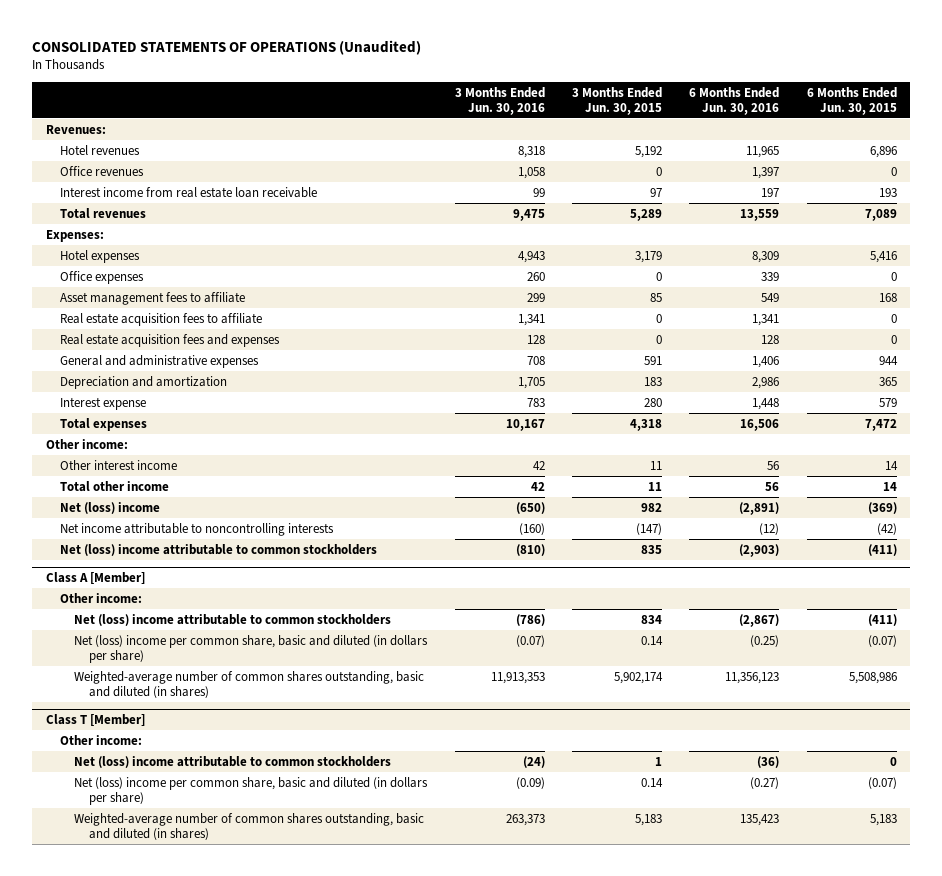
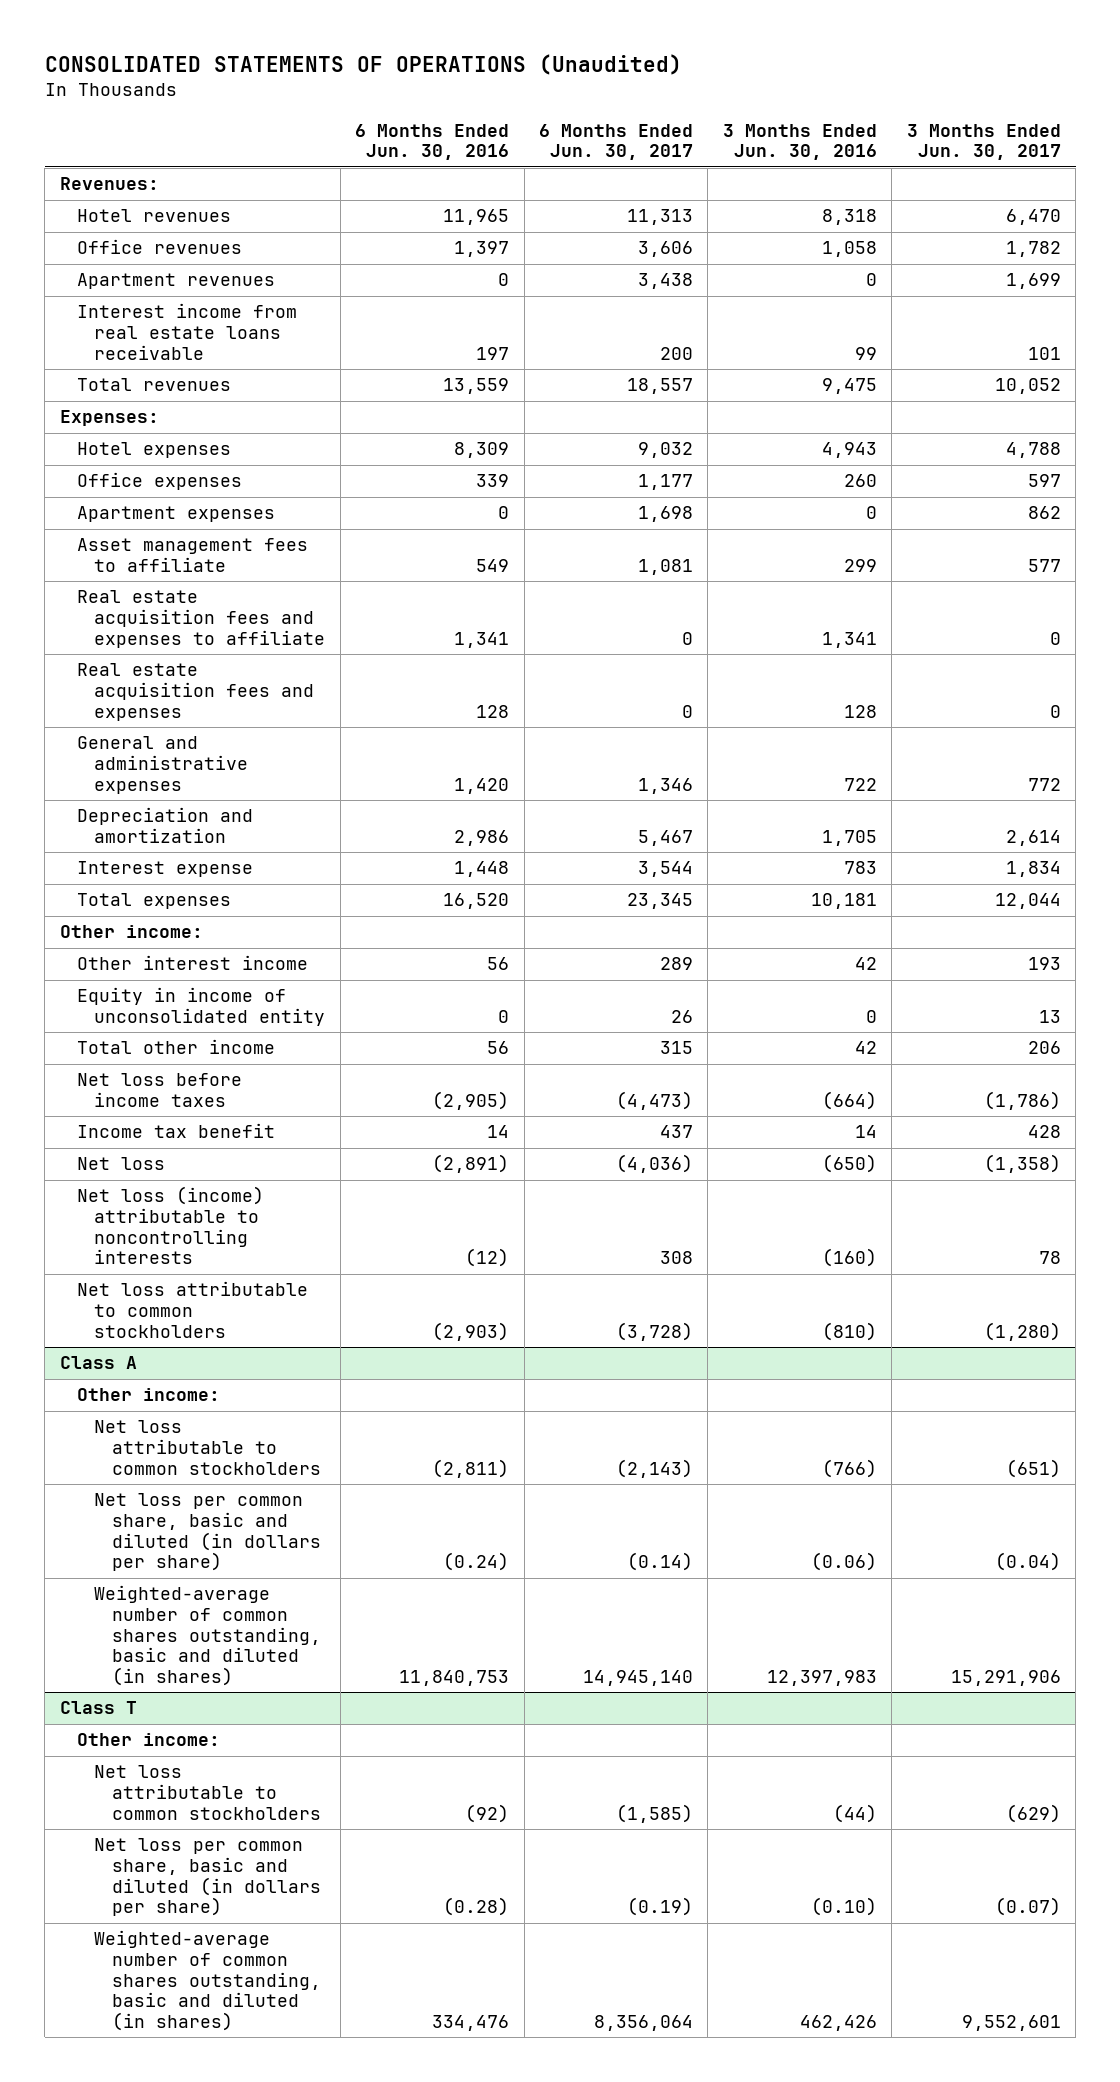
[571,86,662,115] 3 Months Ended Jun. 30, 2015 -> none
[806,86,897,115] 6 Months Ended Jun. 30, 2015 -> none
none -> [538,123,693,161] 6 Months Ended Jun. 30, 2017
none -> [906,123,1061,161] 3 Months Ended Jun. 30, 2017
none -> [76,273,275,290] Apartment revenues
[59,186,317,198] Interest income from real estate loan receivable -> [76,303,297,360] Interest income from real estate loans receivable
none -> [76,506,275,523] Apartment expenses
[59,312,262,326] Real estate acquisition fees to affiliate -> [76,590,326,648] Real estate acquisition fees and expenses to affiliate
[526,355,545,365] 708 -> [843,777,877,791] 722
[752,355,780,368] 1,406 -> [454,777,510,794] 1,420
[505,418,545,431] 10,167 -> [810,893,877,910] 10,181
[740,418,780,431] 16,506 -> [443,893,510,910] 16,520
none -> [76,987,326,1026] Equity in income of unconsolidated entity
none -> [76,1073,242,1107] Net loss before income taxes
none -> [76,1123,275,1139] Income tax benefit
[59,501,160,514] Net (loss) income -> [76,1157,165,1171] Net loss
[59,522,334,536] Net income attributable to noncontrolling interests -> [76,1186,264,1265] Net loss (income) attributable to noncontrolling interests
[59,543,377,556] Net (loss) income attributable to common stockholders -> [76,1281,308,1338] Net loss attributable to common stockholders
[45,572,145,585] Class A [Member] -> [59,1356,137,1370] Class A
[74,613,392,626] Net (loss) income attributable to common stockholders -> [94,1420,321,1475] Net loss attributable to common stockholders
[515,613,545,626] (786) -> [821,1458,877,1478] (766)
[739,613,780,627] (2,867) -> [432,1458,510,1478] (2,811)
[74,634,429,663] Net (loss) income per common share, basic and diluted (in dollars per share) -> [94,1493,321,1572] Net loss per common share, basic and diluted (in dollars per share)
[515,634,545,647] (0.07) -> [810,1552,877,1572] (0.06)
[750,634,780,647] (0.25) -> [443,1552,510,1572] (0.24)
[490,671,545,684] 11,913,353 -> [766,1669,877,1686] 12,397,983
[725,671,780,684] 11,356,123 -> [399,1669,510,1686] 11,840,753
[45,714,145,727] Class T [Member] -> [59,1701,137,1715] Class T
[74,755,392,768] Net (loss) income attributable to common stockholders -> [94,1765,321,1820] Net loss attributable to common stockholders
[522,755,545,768] (24) -> [832,1803,877,1823] (44)
[757,755,780,768] (36) -> [465,1803,510,1823] (92)
[74,776,429,805] Net (loss) income per common share, basic and diluted (in dollars per share) -> [94,1838,321,1917] Net loss per common share, basic and diluted (in dollars per share)
[515,776,545,789] (0.09) -> [810,1897,877,1917] (0.10)
[750,776,780,789] (0.27) -> [443,1897,510,1917] (0.28)
[505,813,545,826] 263,373 -> [799,2014,877,2031] 462,426
[740,813,780,826] 135,423 -> [432,2014,510,2031] 334,476

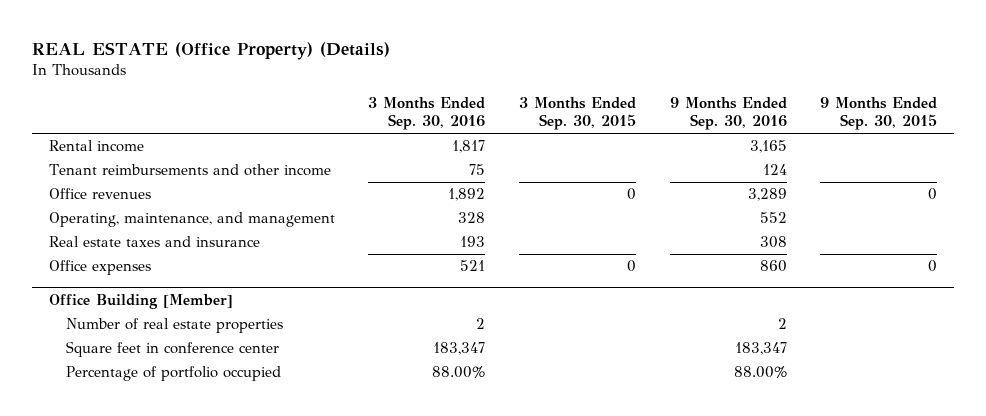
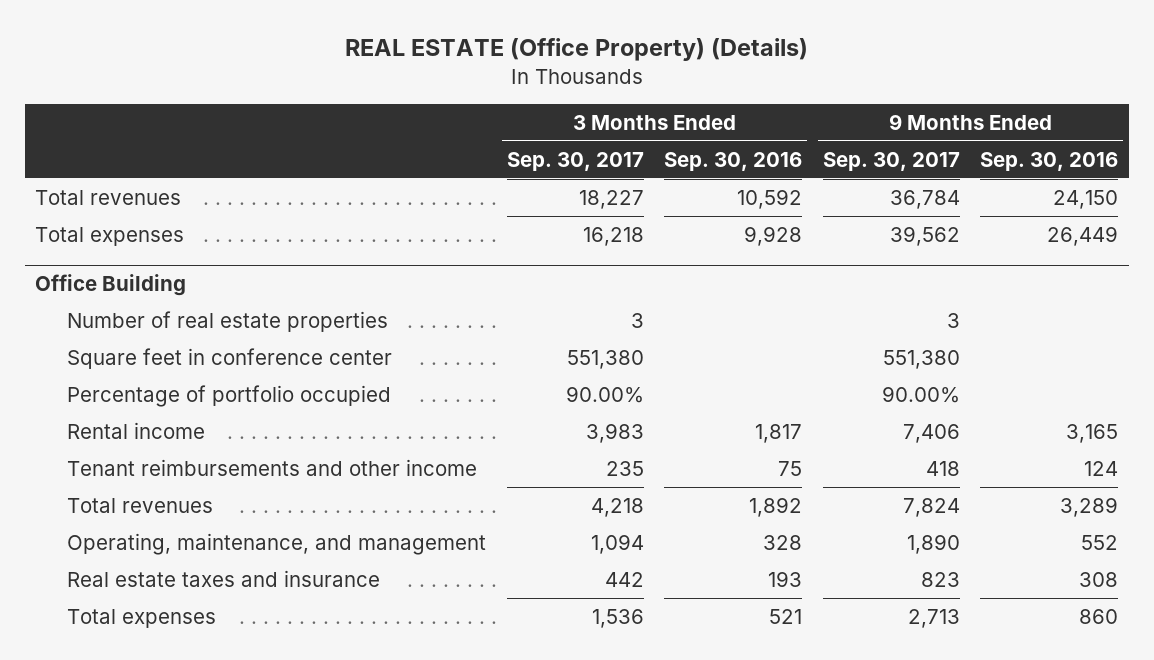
[518,96,636,131] 3 Months Ended Sep. 30, 2015 -> none
[820,96,938,131] 9 Months Ended Sep. 30, 2015 -> none
none -> [506,151,644,171] Sep. 30, 2017
none -> [822,151,960,171] Sep. 30, 2017
none -> [35,189,182,205] Total revenues
none -> [35,226,185,246] Total expenses
none -> [35,273,187,296] Office Building
none -> [67,310,389,332] Number of real estate properties
none -> [67,347,393,369] Square feet in conference center
none -> [67,384,392,407] Percentage of portfolio occupied
[48,188,151,200] Office revenues -> [67,497,214,513] Total revenues
[48,293,233,309] Office Building [Member] -> none
[65,318,283,334] Number of real estate properties -> none
[65,341,279,358] Square feet in conference center -> none
[65,366,281,382] Percentage of portfolio occupied -> none
[48,260,151,276] Office expenses -> [67,608,217,628] Total expenses

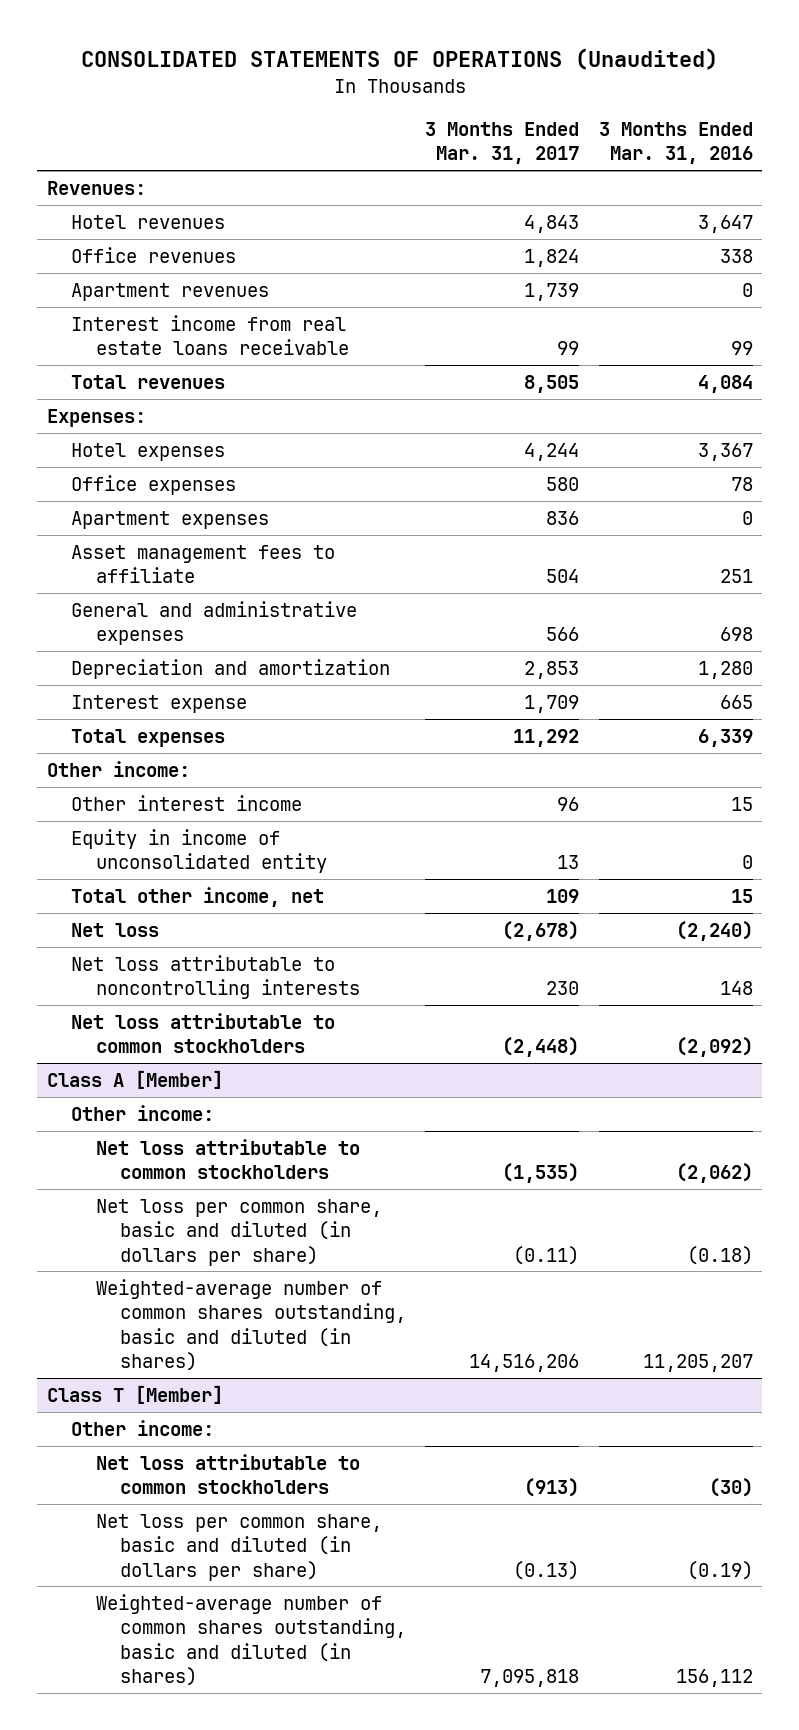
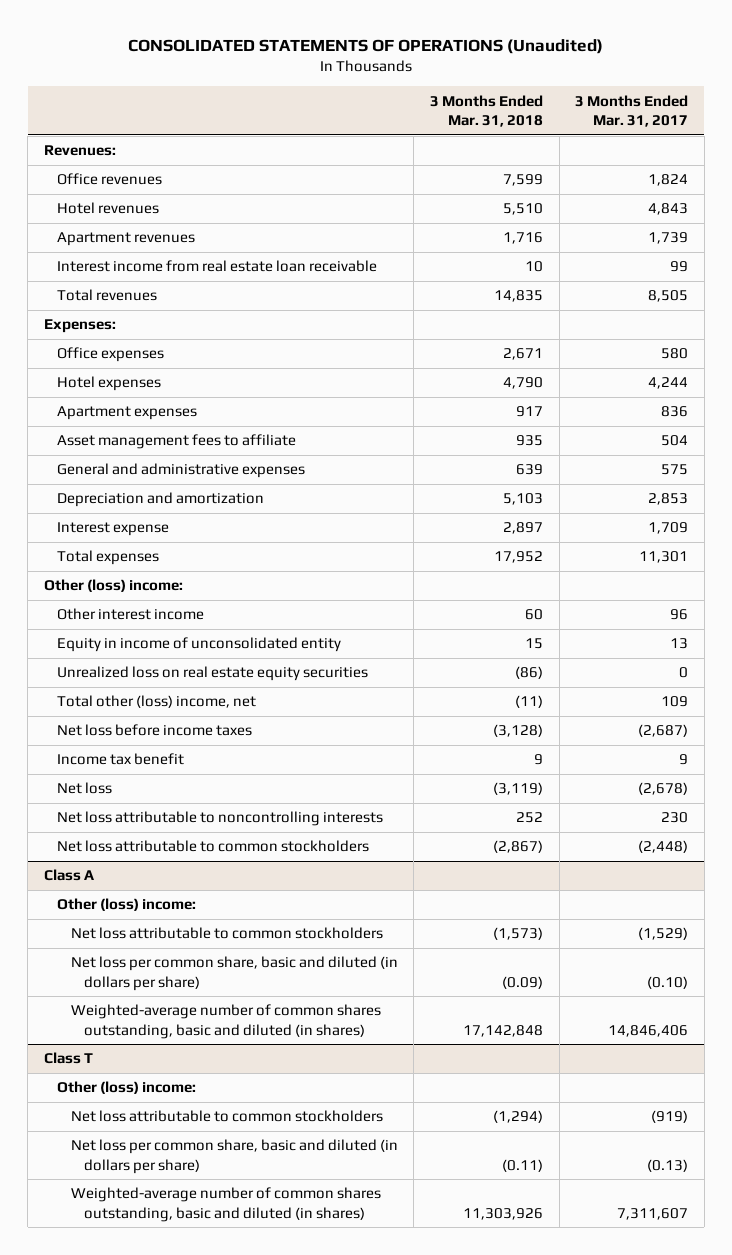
[598,121,753,165] 3 Months Ended Mar. 31, 2016 -> none
none -> [429,94,543,127] 3 Months Ended Mar. 31, 2018
[71,214,226,229] Hotel revenues -> [57,202,160,215] Hotel revenues
[71,314,349,356] Interest income from real estate loans receivable -> [57,260,378,273] Interest income from real estate loan receivable
[71,442,226,461] Hotel expenses -> [57,376,162,392] Hotel expenses
[546,627,580,642] 566 -> [661,464,689,476] 575
[513,728,580,747] 11,292 -> [639,551,689,564] 11,301
[46,760,190,777] Other income: -> [43,579,183,593] Other (loss) income:
none -> [57,666,369,682] Unrealized loss on real estate equity securities
[71,886,325,907] Total other income, net -> [57,695,257,709] Total other (loss) income, net
none -> [57,724,253,737] Net loss before income taxes
none -> [57,753,185,766] Income tax benefit
[46,1069,223,1089] Class A [Member] -> [43,869,94,882] Class A
[71,1104,215,1121] Other income: -> [57,898,197,912] Other (loss) income:
[502,1163,580,1184] (1,535) -> [638,927,689,941] (1,529)
[513,1245,580,1265] (0.11) -> [647,975,689,989] (0.10)
[469,1354,580,1373] 14,516,206 -> [608,1024,689,1037] 14,846,406
[46,1384,223,1404] Class T [Member] -> [43,1052,93,1065] Class T
[71,1419,215,1436] Other income: -> [57,1081,197,1095] Other (loss) income:
[524,1478,580,1498] (913) -> [651,1110,689,1124] (919)
[480,1669,580,1688] 7,095,818 -> [617,1207,689,1220] 7,311,607

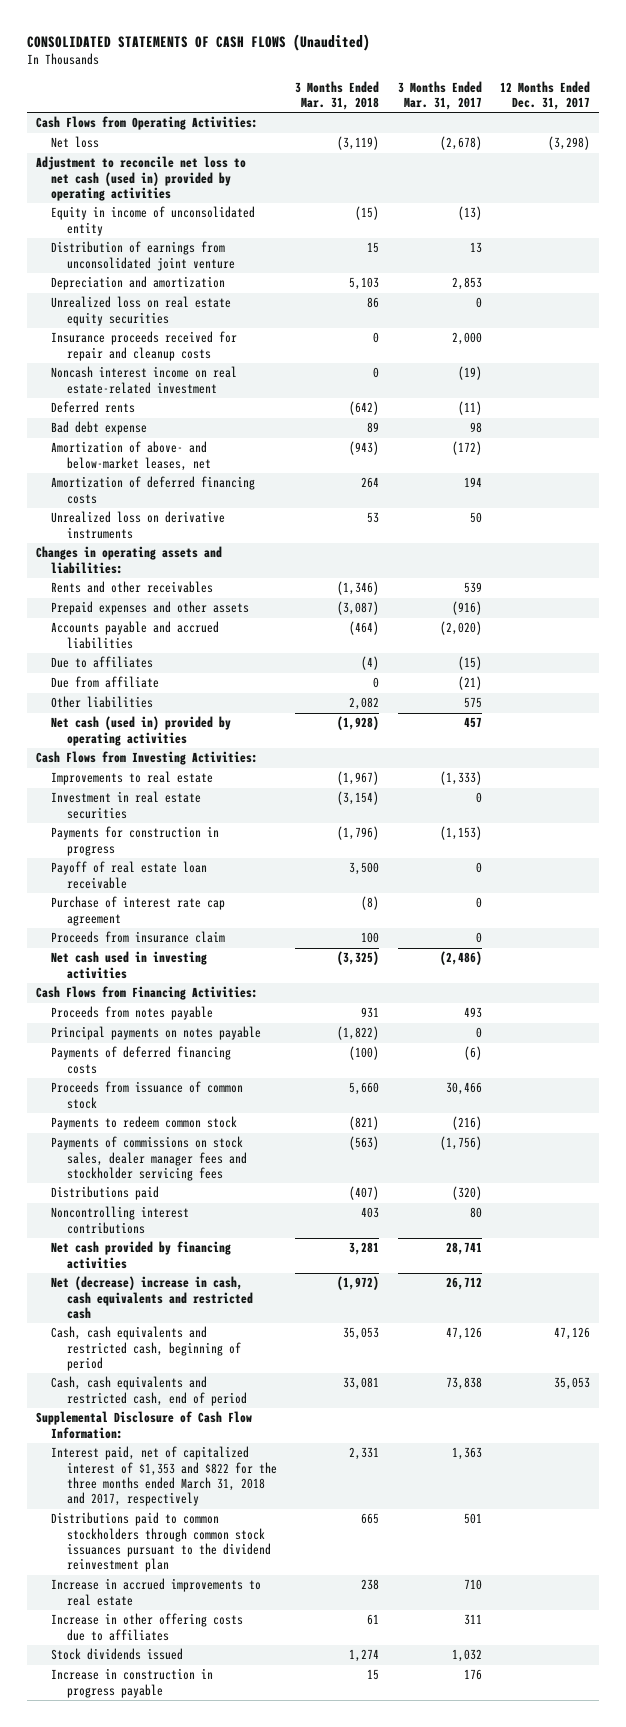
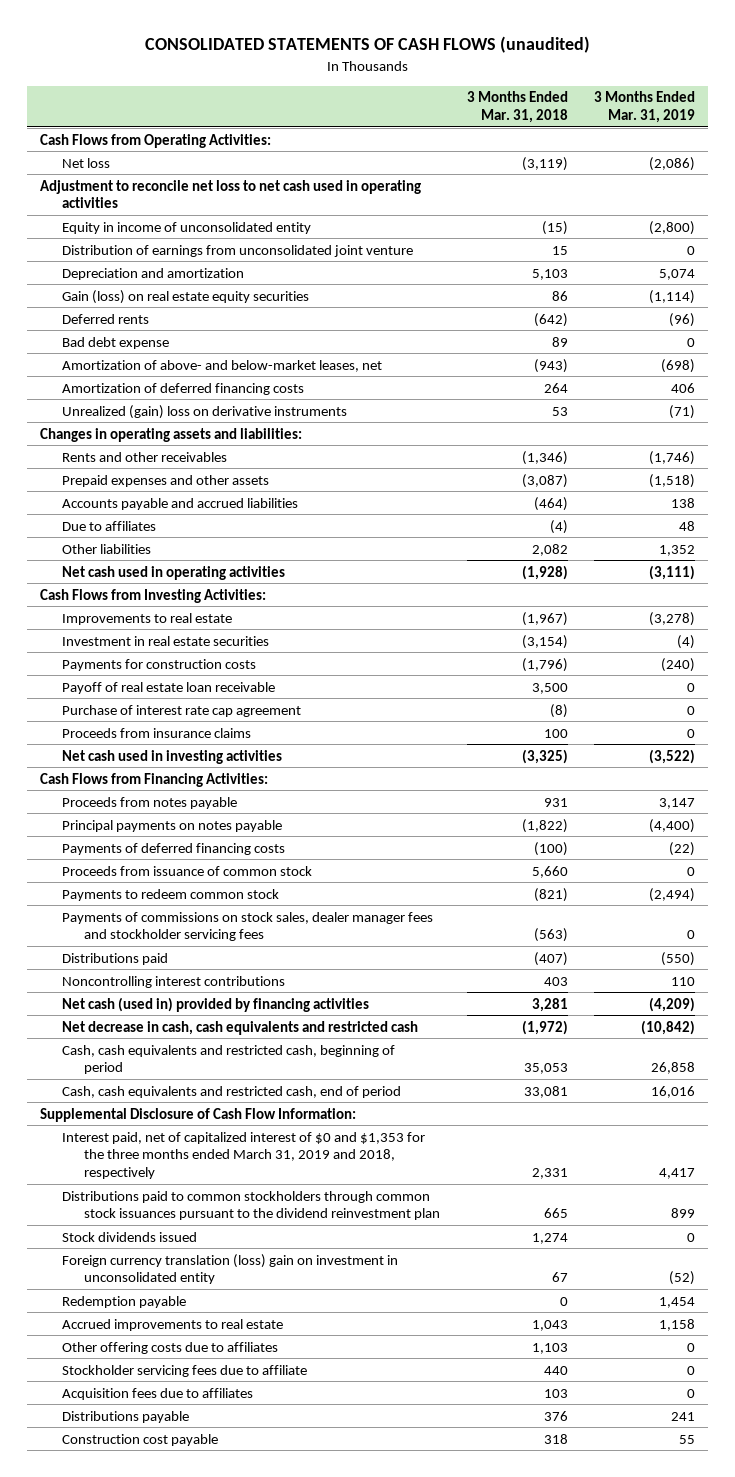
[26,33,370,51] CONSOLIDATED STATEMENTS OF CASH FLOWS (Unaudited) -> [144,36,590,54] CONSOLIDATED STATEMENTS OF CASH FLOWS (unaudited)
[397,80,482,110] 3 Months Ended Mar. 31, 2017 -> none
[500,80,591,110] 12 Months Ended Dec. 31, 2017 -> none
none -> [594,91,696,124] 3 Months Ended Mar. 31, 2019
[35,156,246,202] Adjustment to reconcile net loss to net cash (used in) provided by operating activities -> [40,179,422,209] Adjustment to reconcile net loss to net cash used in operating activities
[51,331,238,361] Insurance proceeds received for repair and cleanup costs -> none
[51,366,238,394] Noncash interest income on real estate-related investment -> none
[51,296,232,326] Unrealized loss on real estate equity securities -> [62,289,310,304] Gain (loss) on real estate equity securities
[51,511,226,539] Unrealized loss on derivative instruments -> [62,404,348,419] Unrealized (gain) loss on derivative instruments
[51,676,160,689] Due from affiliate -> none
[51,716,232,746] Net cash (used in) provided by operating activities -> [62,565,286,580] Net cash used in operating activities
[51,826,220,856] Payments for construction in progress -> [62,658,257,671] Payments for construction costs
[51,931,226,944] Proceeds from insurance claim -> [62,727,252,738] Proceeds from insurance claims
[51,1241,232,1269] Net cash provided by financing activities -> [62,996,370,1012] Net cash (used in) provided by financing activities
[51,1276,254,1320] Net (decrease) increase in cash, cash equivalents and restricted cash -> [62,1020,419,1035] Net decrease in cash, cash equivalents and restricted cash
[51,1446,278,1507] Interest paid, net of capitalized interest of $1,353 and $822 for the three months ended March 31, 2018 and 2017, respectively -> [62,1131,426,1179] Interest paid, net of capitalized interest of $0 and $1,353 for the three months ended March 31, 2019 and 2018, respectively
[51,1578,262,1606] Increase in accrued improvements to real estate -> none
[51,1613,244,1641] Increase in other offering costs due to affiliates -> none
none -> [62,1253,399,1285] Foreign currency translation (loss) gain on investment in unconsolidated entity
none -> [62,1295,187,1308] Redemption payable
none -> [62,1318,284,1331] Accrued improvements to real estate
none -> [62,1341,279,1354] Other offering costs due to affiliates
none -> [62,1364,308,1377] Stockholder servicing fees due to affiliate
none -> [62,1387,254,1400] Acquisition fees due to affiliates
none -> [62,1410,190,1423] Distributions payable
[51,1668,214,1698] Increase in construction in progress payable -> [62,1433,219,1446] Construction cost payable
[367,1669,380,1681] 15 -> [543,1433,568,1444] 318

